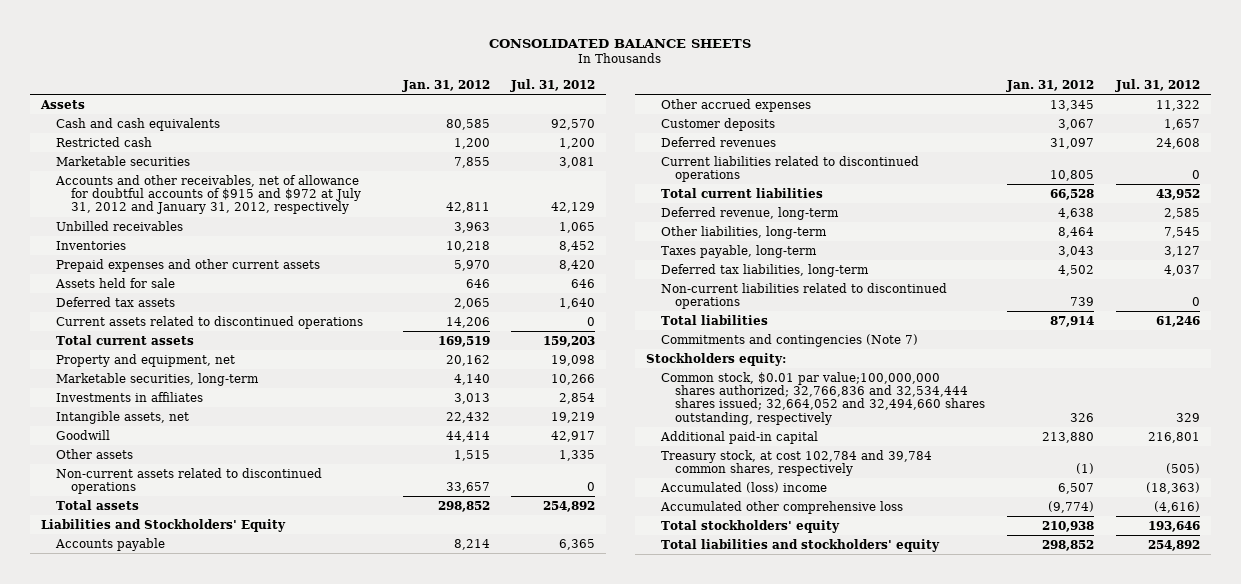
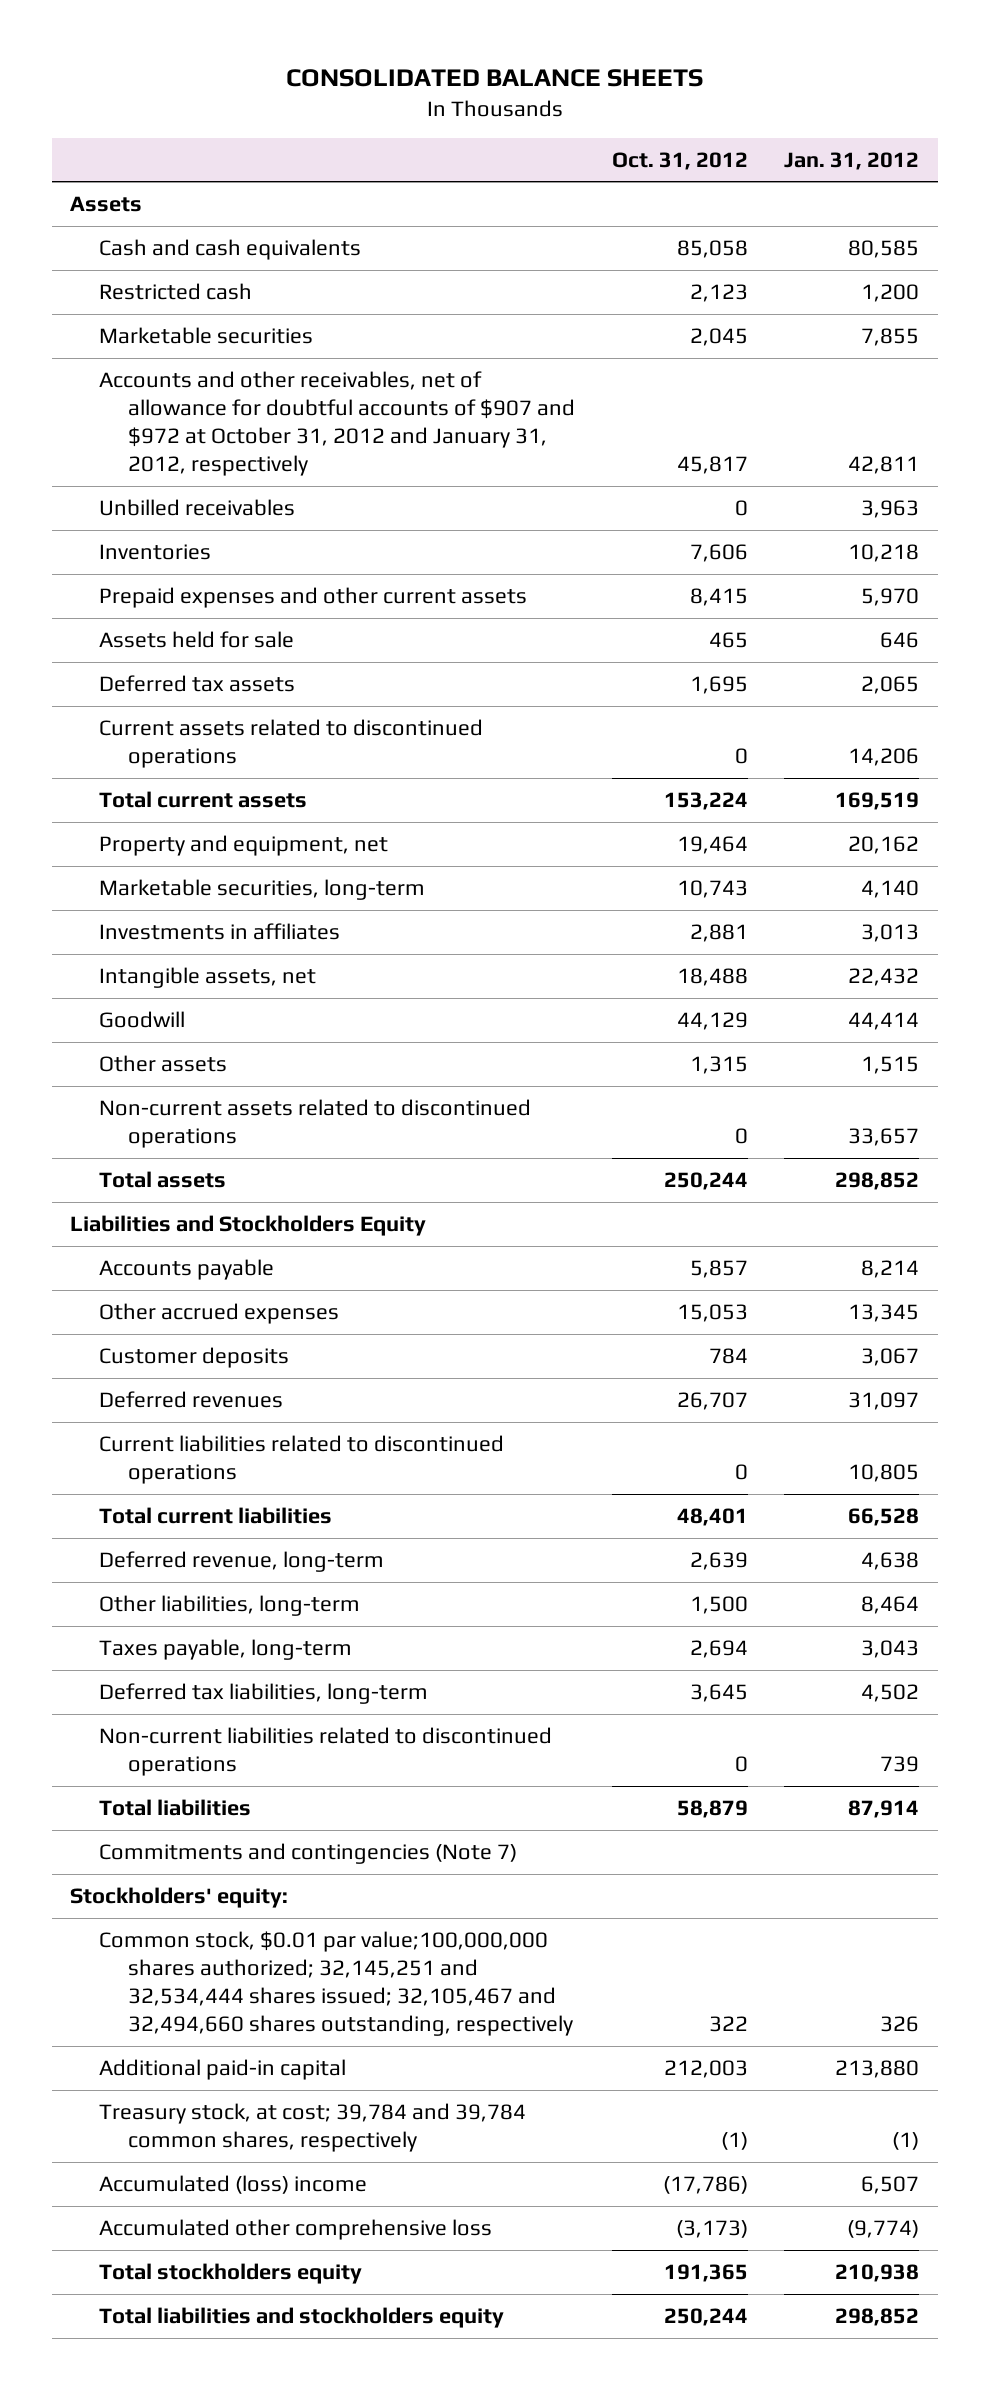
[510,78,596,92] Jul. 31, 2012 -> none
none -> [611,151,748,170] Oct. 31, 2012
[54,174,361,215] Accounts and other receivables, net of allowance for doubtful accounts of $915 and $972 at July 31, 2012 and January 31, 2012, respectively -> [99,370,576,477] Accounts and other receivables, net of allowance for doubtful accounts of $907 and $972 at October 31, 2012 and January 31, 2012, respectively
[41,518,287,532] Liabilities and Stockholders' Equity -> [69,1214,426,1236] Liabilities and Stockholders Equity
[645,352,786,366] Stockholders equity: -> [69,1886,288,1908] Stockholders' equity:
[660,371,986,425] Common stock, $0.01 par value;100,000,000 shares authorized; 32,766,836 and 32,534,444 shares issued; 32,664,052 and 32,494,660 shares outstanding, respectively -> [99,1930,574,2037] Common stock, $0.01 par value;100,000,000 shares authorized; 32,145,251 and 32,534,444 shares issued; 32,105,467 and 32,494,660 shares outstanding, respectively
[660,449,932,477] Treasury stock, at cost 102,784 and 39,784 common shares, respectively -> [99,2102,527,2153] Treasury stock, at cost; 39,784 and 39,784 common shares, respectively
[660,519,840,533] Total stockholders' equity -> [99,2262,363,2284] Total stockholders equity
[660,538,940,552] Total liabilities and stockholders' equity -> [99,2306,505,2328] Total liabilities and stockholders equity

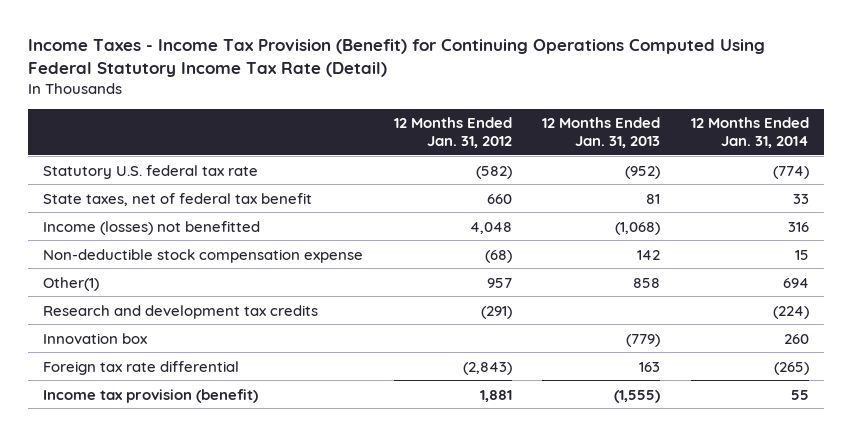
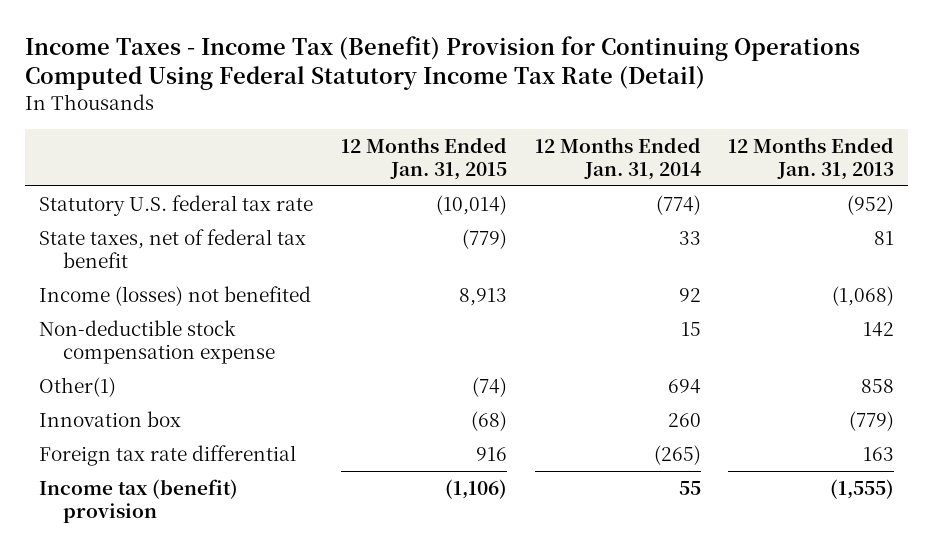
[27,38,765,77] Income Taxes - Income Tax Provision (Benefit) for Continuing Operations Computed Using Federal Statutory Income Tax Rate (Detail) -> [25,35,861,91] Income Taxes - Income Tax (Benefit) Provision for Continuing Operations Computed Using Federal Statutory Income Tax Rate (Detail)
[393,117,512,148] 12 Months Ended Jan. 31, 2012 -> none
none -> [340,137,507,180] 12 Months Ended Jan. 31, 2015
[43,220,261,235] Income (losses) not benefitted -> [38,285,311,306] Income (losses) not benefited
[787,221,809,232] 316 -> [678,287,701,302] 92
[43,304,319,319] Research and development tax credits -> none
[43,388,259,403] Income tax provision (benefit) -> [38,478,238,523] Income tax (benefit) provision

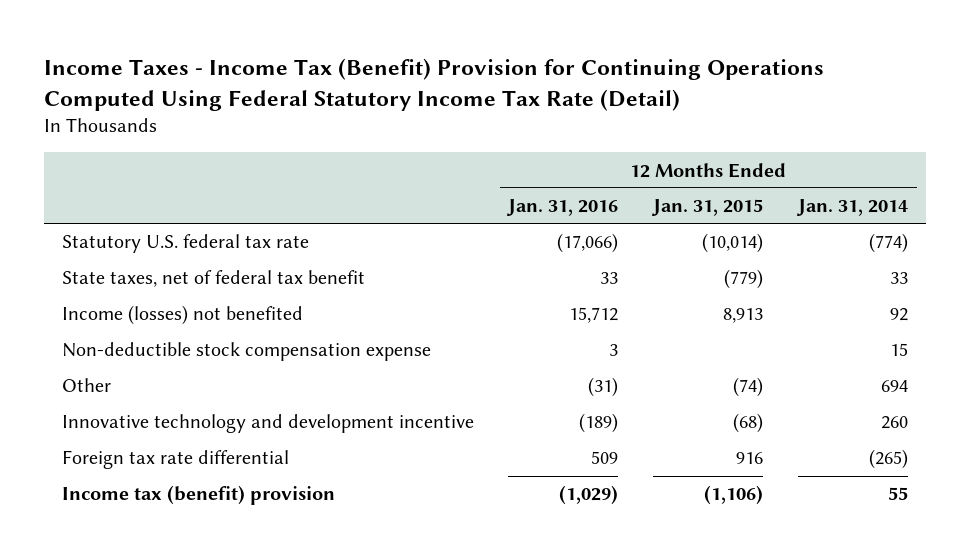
[728,137,895,180] 12 Months Ended Jan. 31, 2013 -> none
none -> [506,199,619,217] Jan. 31, 2016
[38,376,116,397] Other(1) -> [61,378,111,393] Other
[38,410,181,427] Innovation box -> [61,414,474,434] Innovative technology and development incentive

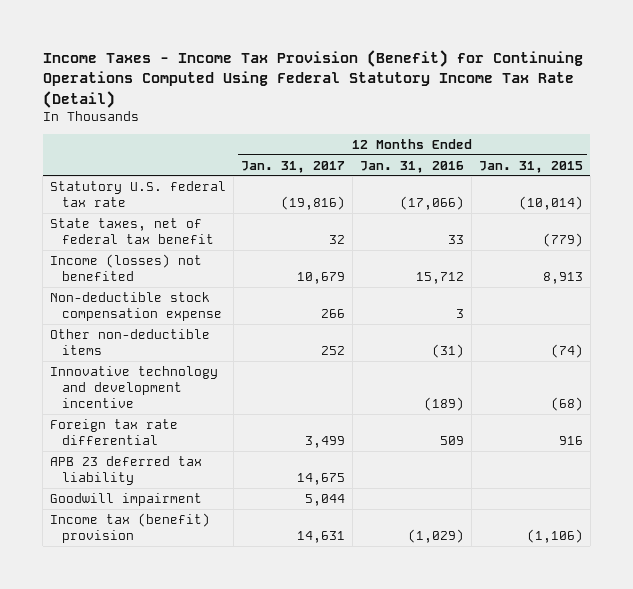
[44,57,825,111] Income Taxes - Income Tax (Benefit) Provision for Continuing Operations Computed Using Federal Statutory Income Tax Rate (Detail) -> [42,50,583,108] Income Taxes - Income Tax Provision (Benefit) for Continuing Operations Computed Using Federal Statutory Income Tax Rate (Detail)
[796,199,909,217] Jan. 31, 2014 -> none
none -> [241,160,346,173] Jan. 31, 2017
[61,378,111,393] Other -> [50,328,211,355] Other non-deductible items
none -> [50,455,203,485] APB 23 deferred tax liability
none -> [50,492,203,506] Goodwill impairment

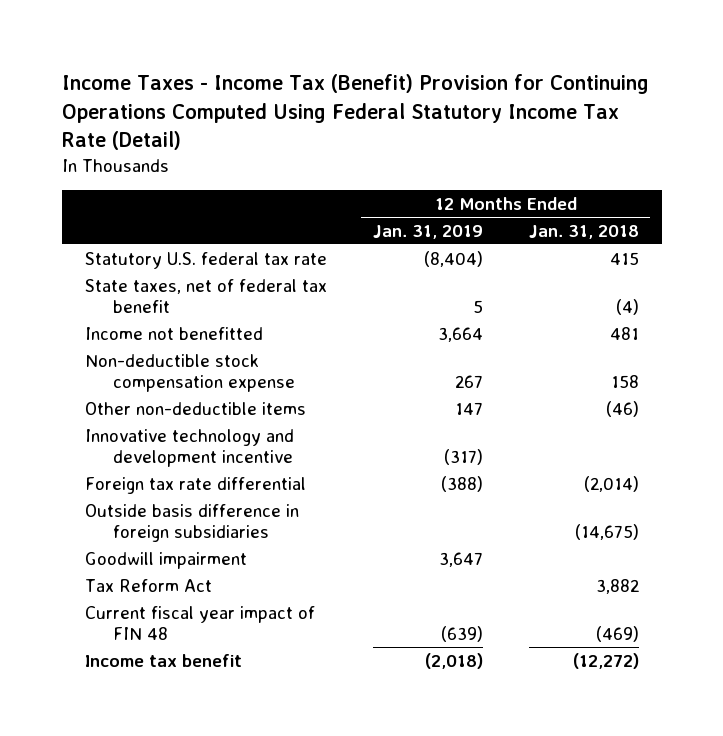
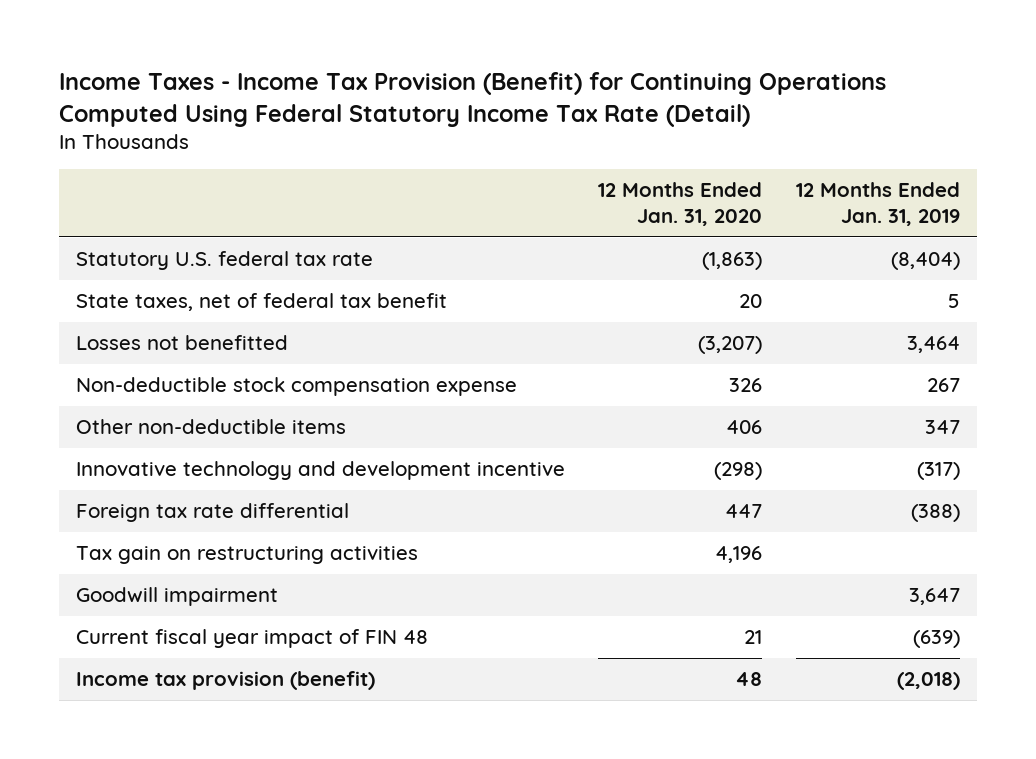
[61,74,649,151] Income Taxes - Income Tax (Benefit) Provision for Continuing Operations Computed Using Federal Statutory Income Tax Rate (Detail) -> [58,72,886,127] Income Taxes - Income Tax Provision (Benefit) for Continuing Operations Computed Using Federal Statutory Income Tax Rate (Detail)
[528,224,639,239] Jan. 31, 2018 -> none
none -> [598,182,763,226] 12 Months Ended Jan. 31, 2020
[84,326,263,340] Income not benefitted -> [75,334,288,350] Losses not benefitted
[437,326,483,342] 3,664 -> [907,335,961,353] 3,464
[454,401,483,415] 147 -> [925,419,961,434] 347
[84,503,299,542] Outside basis difference in foreign subsidiaries -> none
none -> [75,545,418,564] Tax gain on restructuring activities
[84,578,212,592] Tax Reform Act -> none
[84,653,242,667] Income tax benefit -> [75,670,375,690] Income tax provision (benefit)

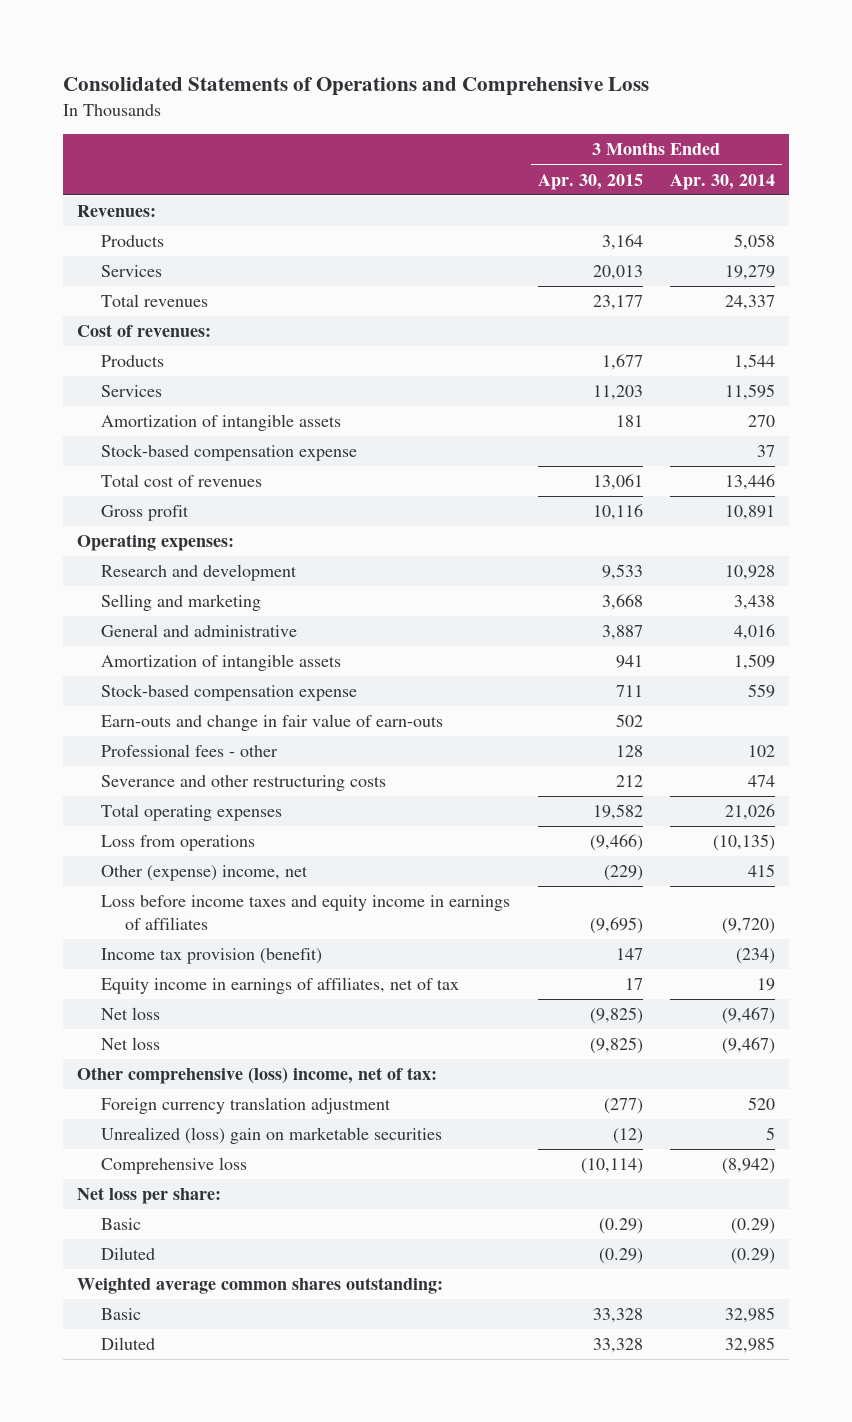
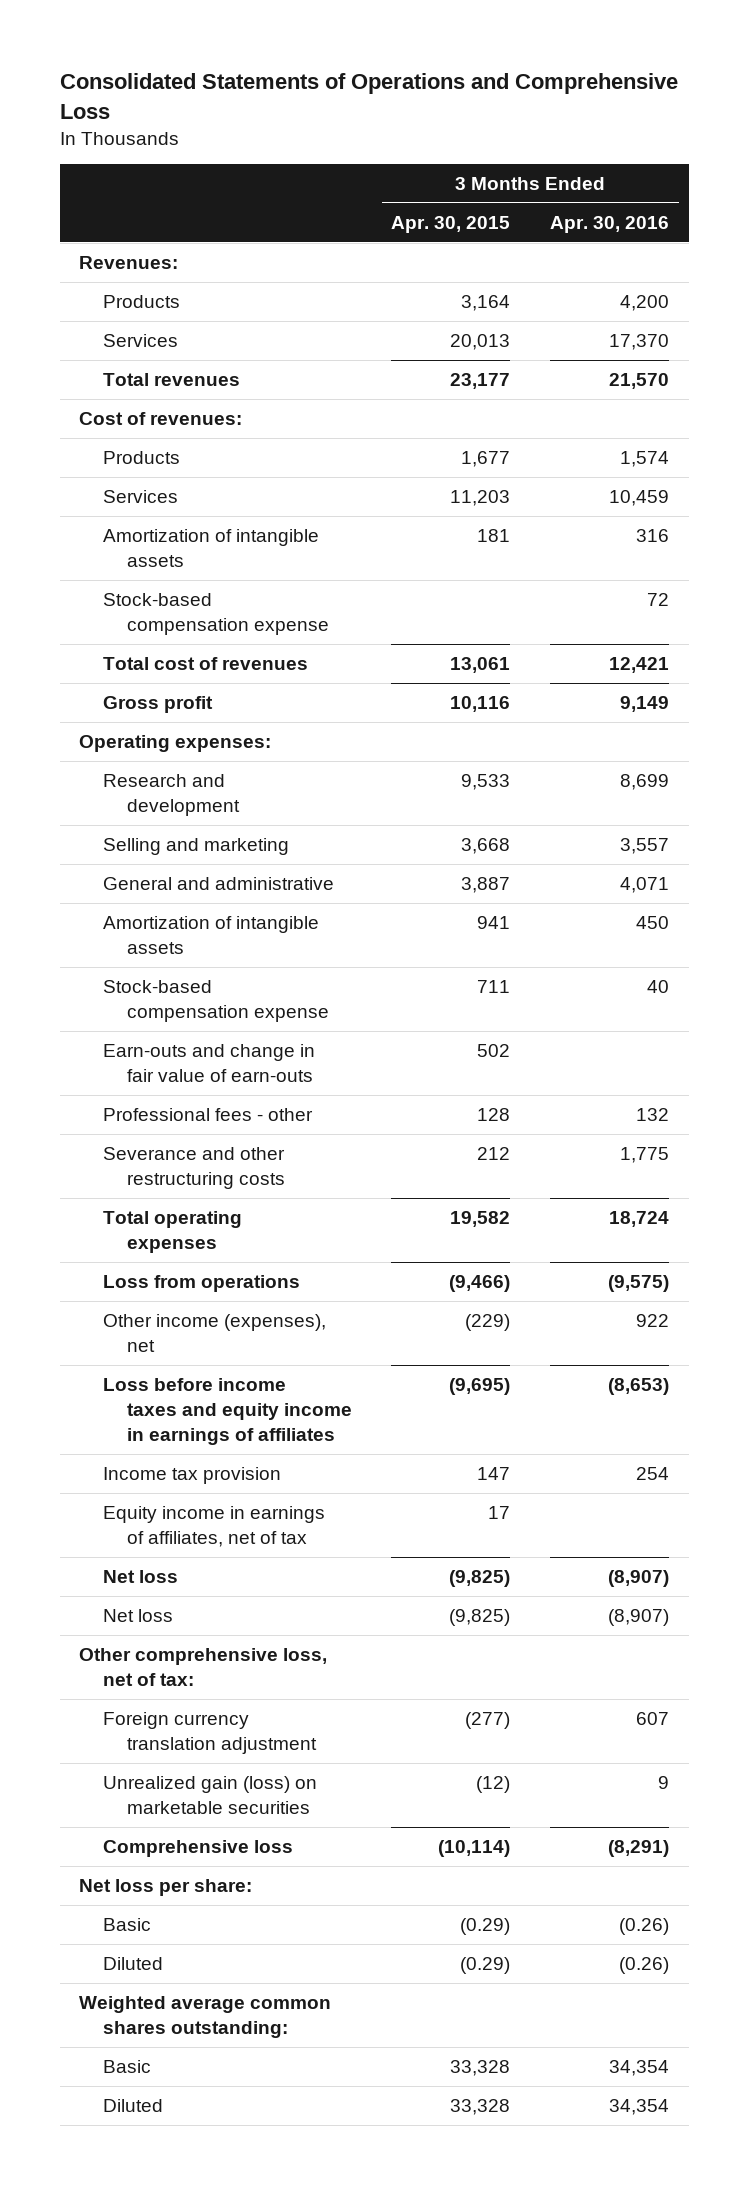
[670,173,776,190] Apr. 30, 2014 -> none
none -> [549,215,669,233] Apr. 30, 2016
[101,865,309,882] Other (expense) income, net -> [103,1314,327,1352] Other income (expenses), net
[101,948,323,965] Income tax provision (benefit) -> [103,1467,282,1485] Income tax provision
[76,1067,437,1085] Other comprehensive (loss) income, net of tax: -> [79,1648,328,1686] Other comprehensive loss, net of tax:
[101,1127,443,1145] Unrealized (loss) gain on marketable securities -> [103,1776,318,1814] Unrealized gain (loss) on marketable securities

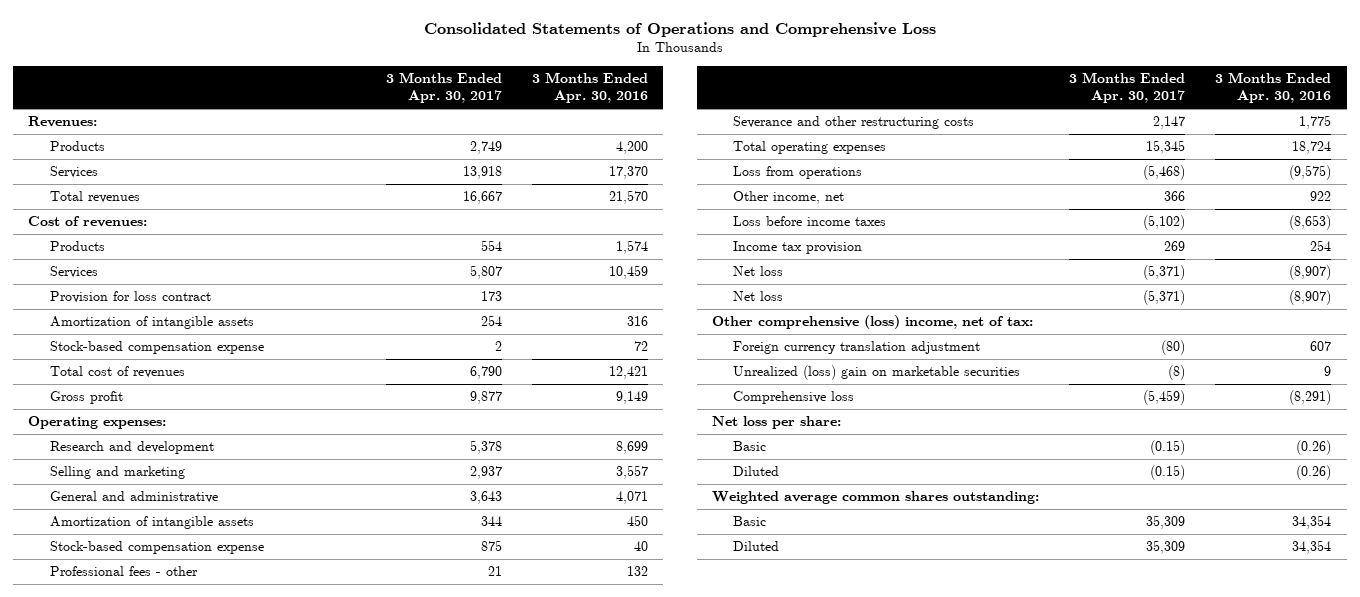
[391,215,511,233] Apr. 30, 2015 -> none
none -> [385,72,502,104] 3 Months Ended Apr. 30, 2017
none -> [49,291,211,304] Provision for loss contract
[103,1044,316,1082] Earn-outs and change in fair value of earn-outs -> none
[103,1314,327,1352] Other income (expenses), net -> [733,191,845,205] Other income, net
[103,1378,353,1445] Loss before income taxes and equity income in earnings of affiliates -> [733,216,887,227] Loss before income taxes
[103,1506,326,1547] Equity income in earnings of affiliates, net of tax -> none
[79,1648,328,1686] Other comprehensive loss, net of tax: -> [711,315,1033,330] Other comprehensive (loss) income, net of tax:
[103,1776,318,1814] Unrealized gain (loss) on marketable securities -> [733,365,1021,381] Unrealized (loss) gain on marketable securities

